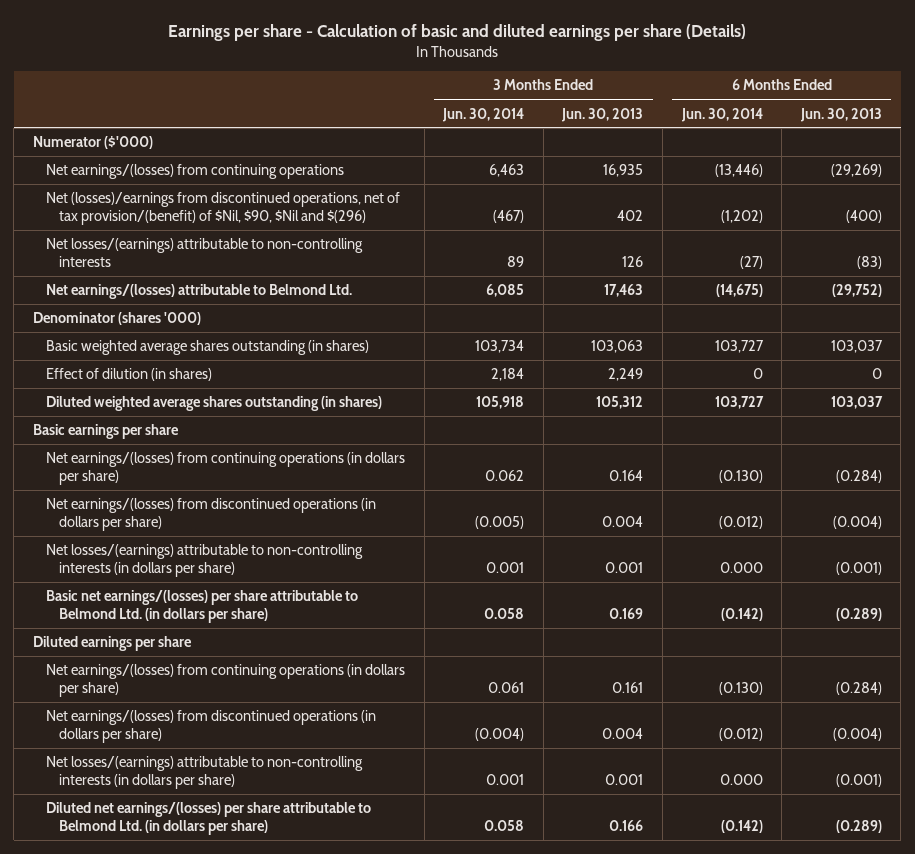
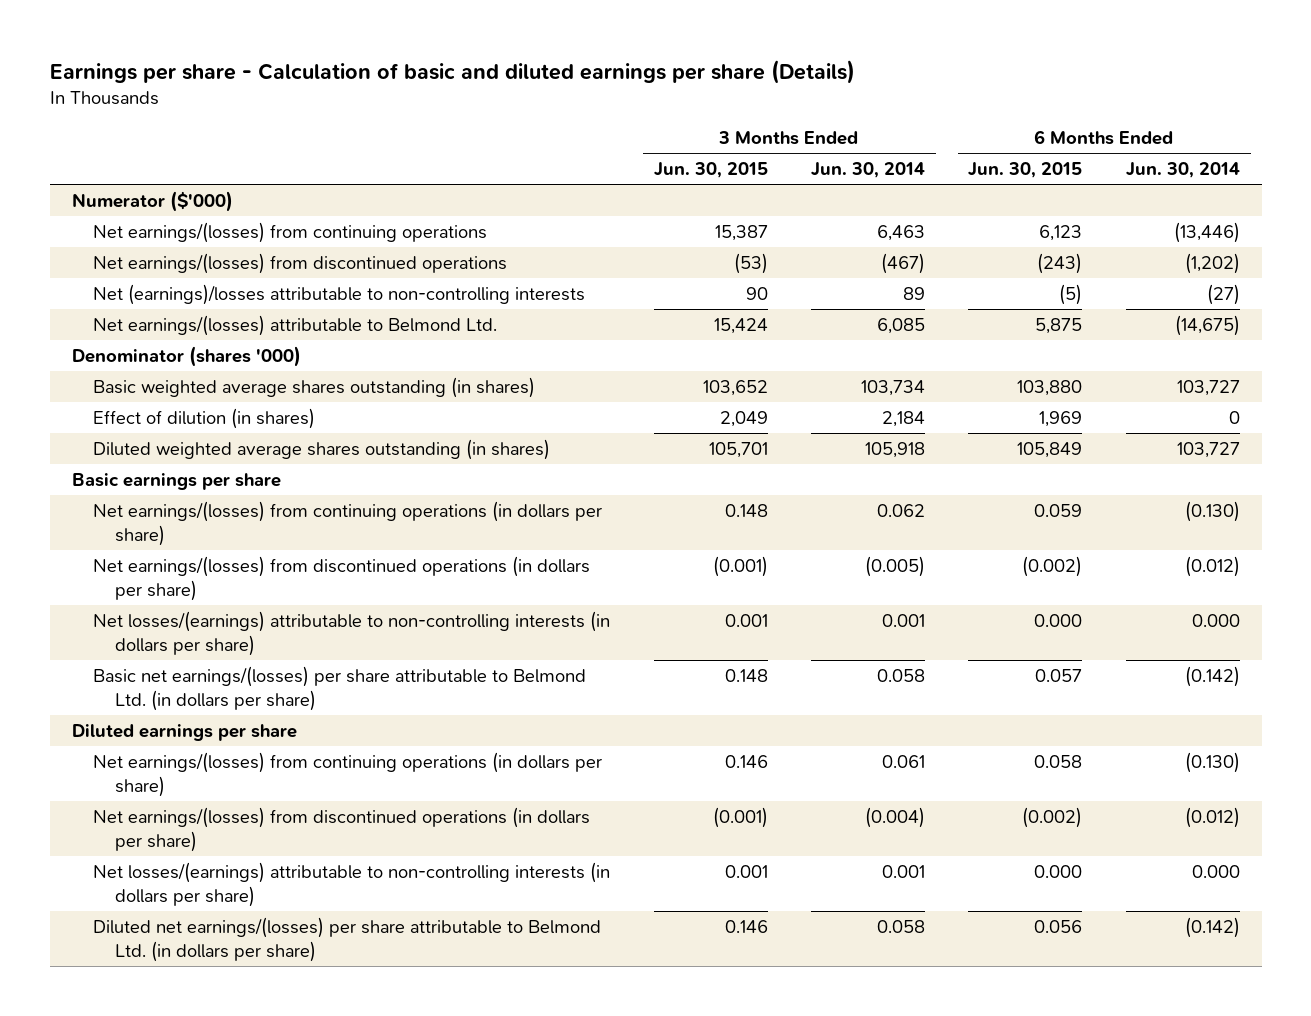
[561,107,644,122] Jun. 30, 2013 -> none
[799,107,882,122] Jun. 30, 2013 -> none
none -> [653,162,768,179] Jun. 30, 2015
none -> [968,162,1083,179] Jun. 30, 2015
[46,192,401,225] Net (losses)/earnings from discontinued operations, net of tax provision/(benefit) of $Nil, $90, $Nil and $(296) -> [93,252,508,274] Net earnings/(losses) from discontinued operations
[46,238,364,267] Net losses/(earnings) attributable to non-controlling interests -> [93,283,586,305] Net (earnings)/losses attributable to non-controlling interests

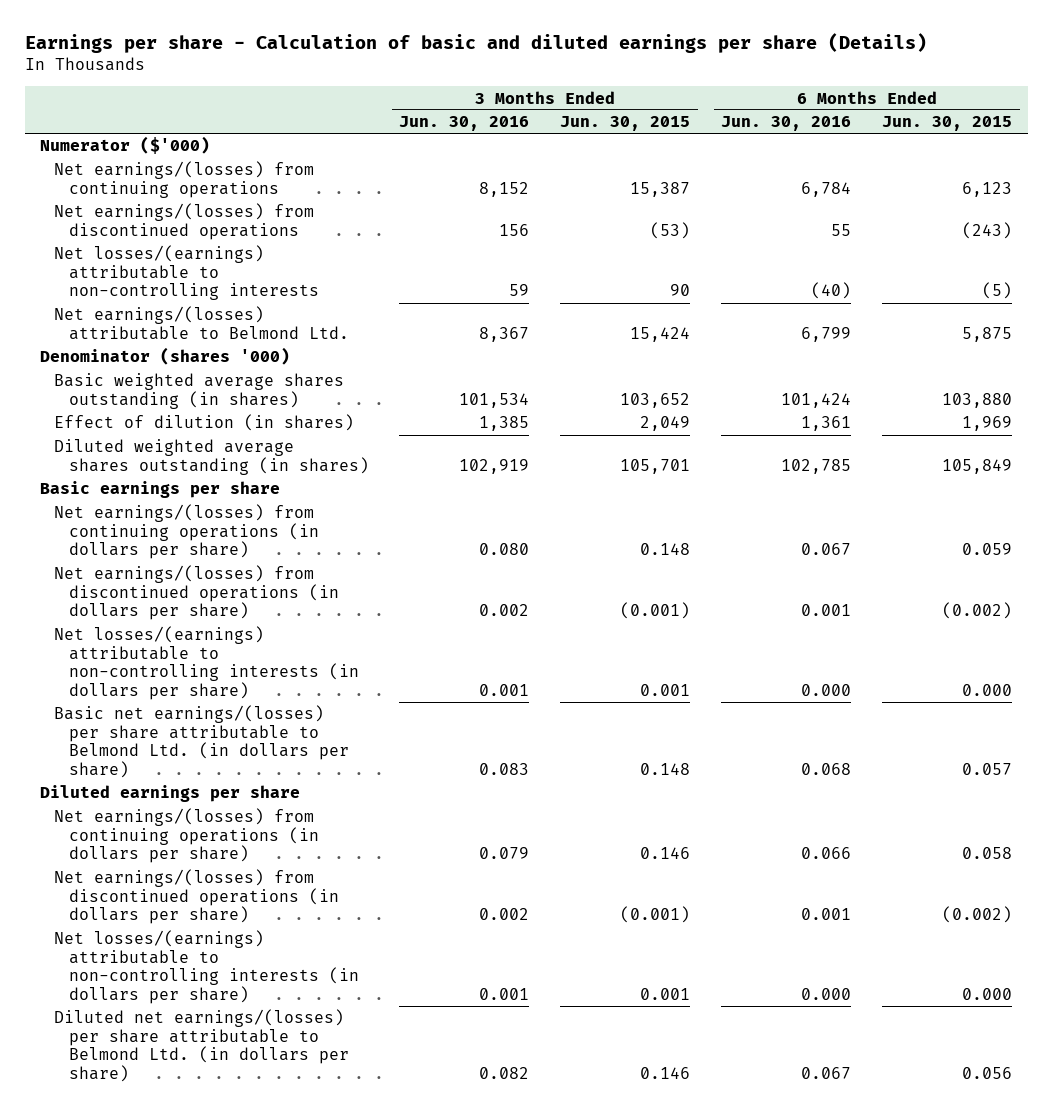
[810,162,925,179] Jun. 30, 2014 -> none
[1125,162,1240,179] Jun. 30, 2014 -> none
none -> [399,116,530,132] Jun. 30, 2016
none -> [721,116,852,132] Jun. 30, 2016
[93,283,586,305] Net (earnings)/losses attributable to non-controlling interests -> [54,245,319,301] Net losses/(earnings) attributable to non-controlling interests

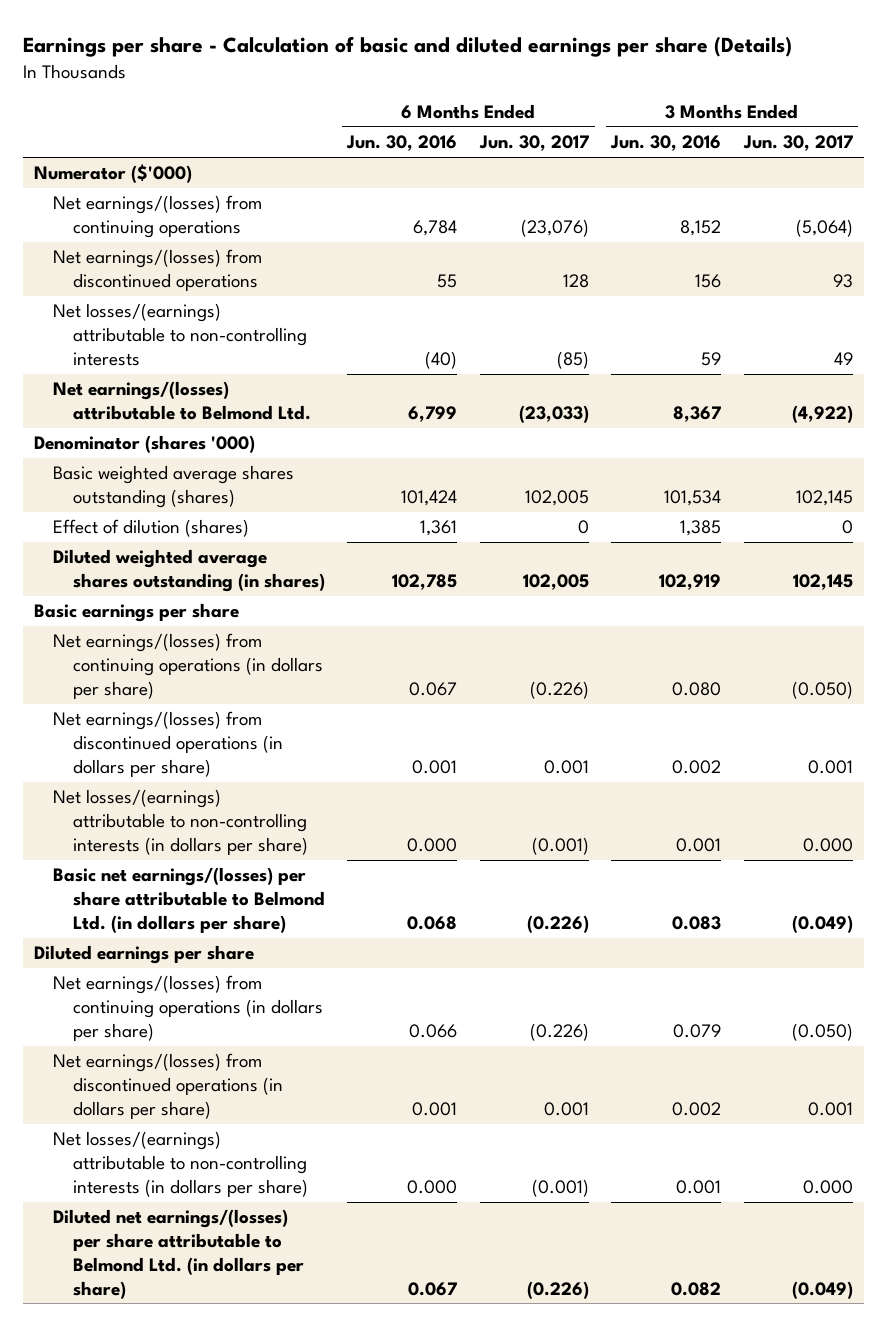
[560,116,691,132] Jun. 30, 2015 -> none
[882,116,1013,132] Jun. 30, 2015 -> none
none -> [478,135,589,152] Jun. 30, 2017
none -> [742,135,853,152] Jun. 30, 2017
[54,373,345,409] Basic weighted average shares outstanding (in shares) -> [53,465,295,509] Basic weighted average shares outstanding (shares)
[54,414,355,432] Effect of dilution (in shares) -> [53,519,250,538] Effect of dilution (shares)

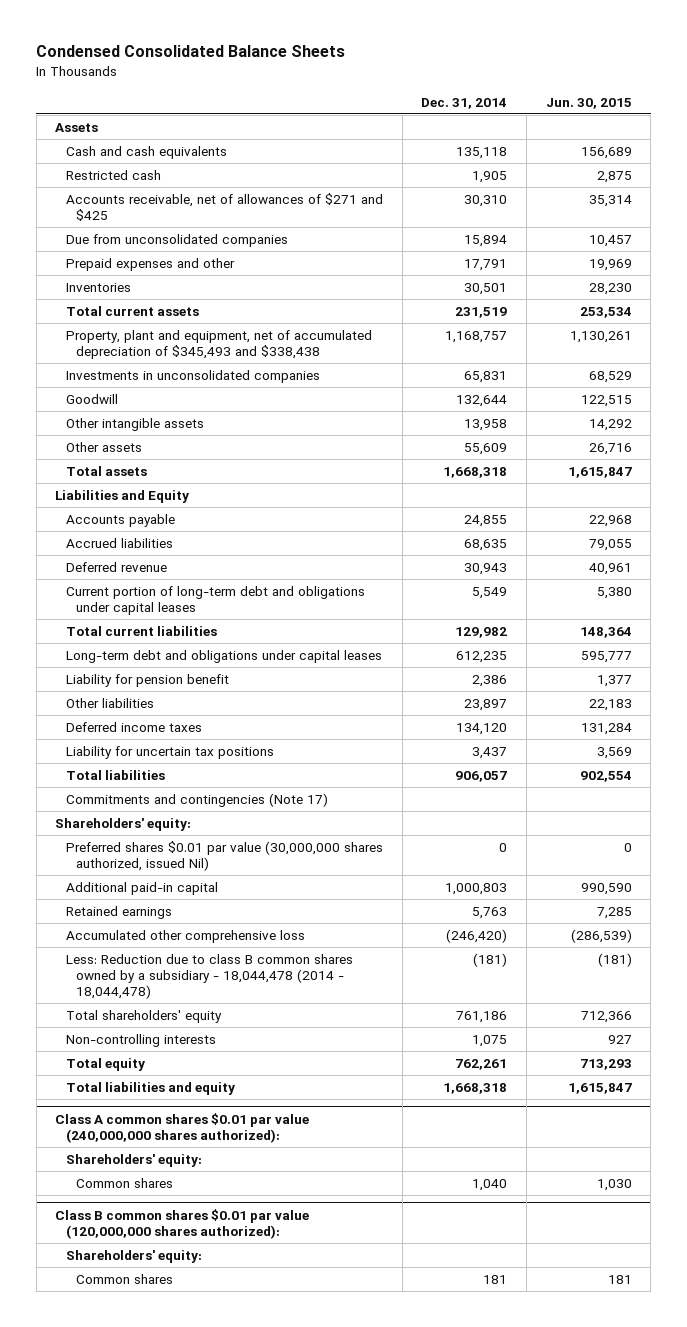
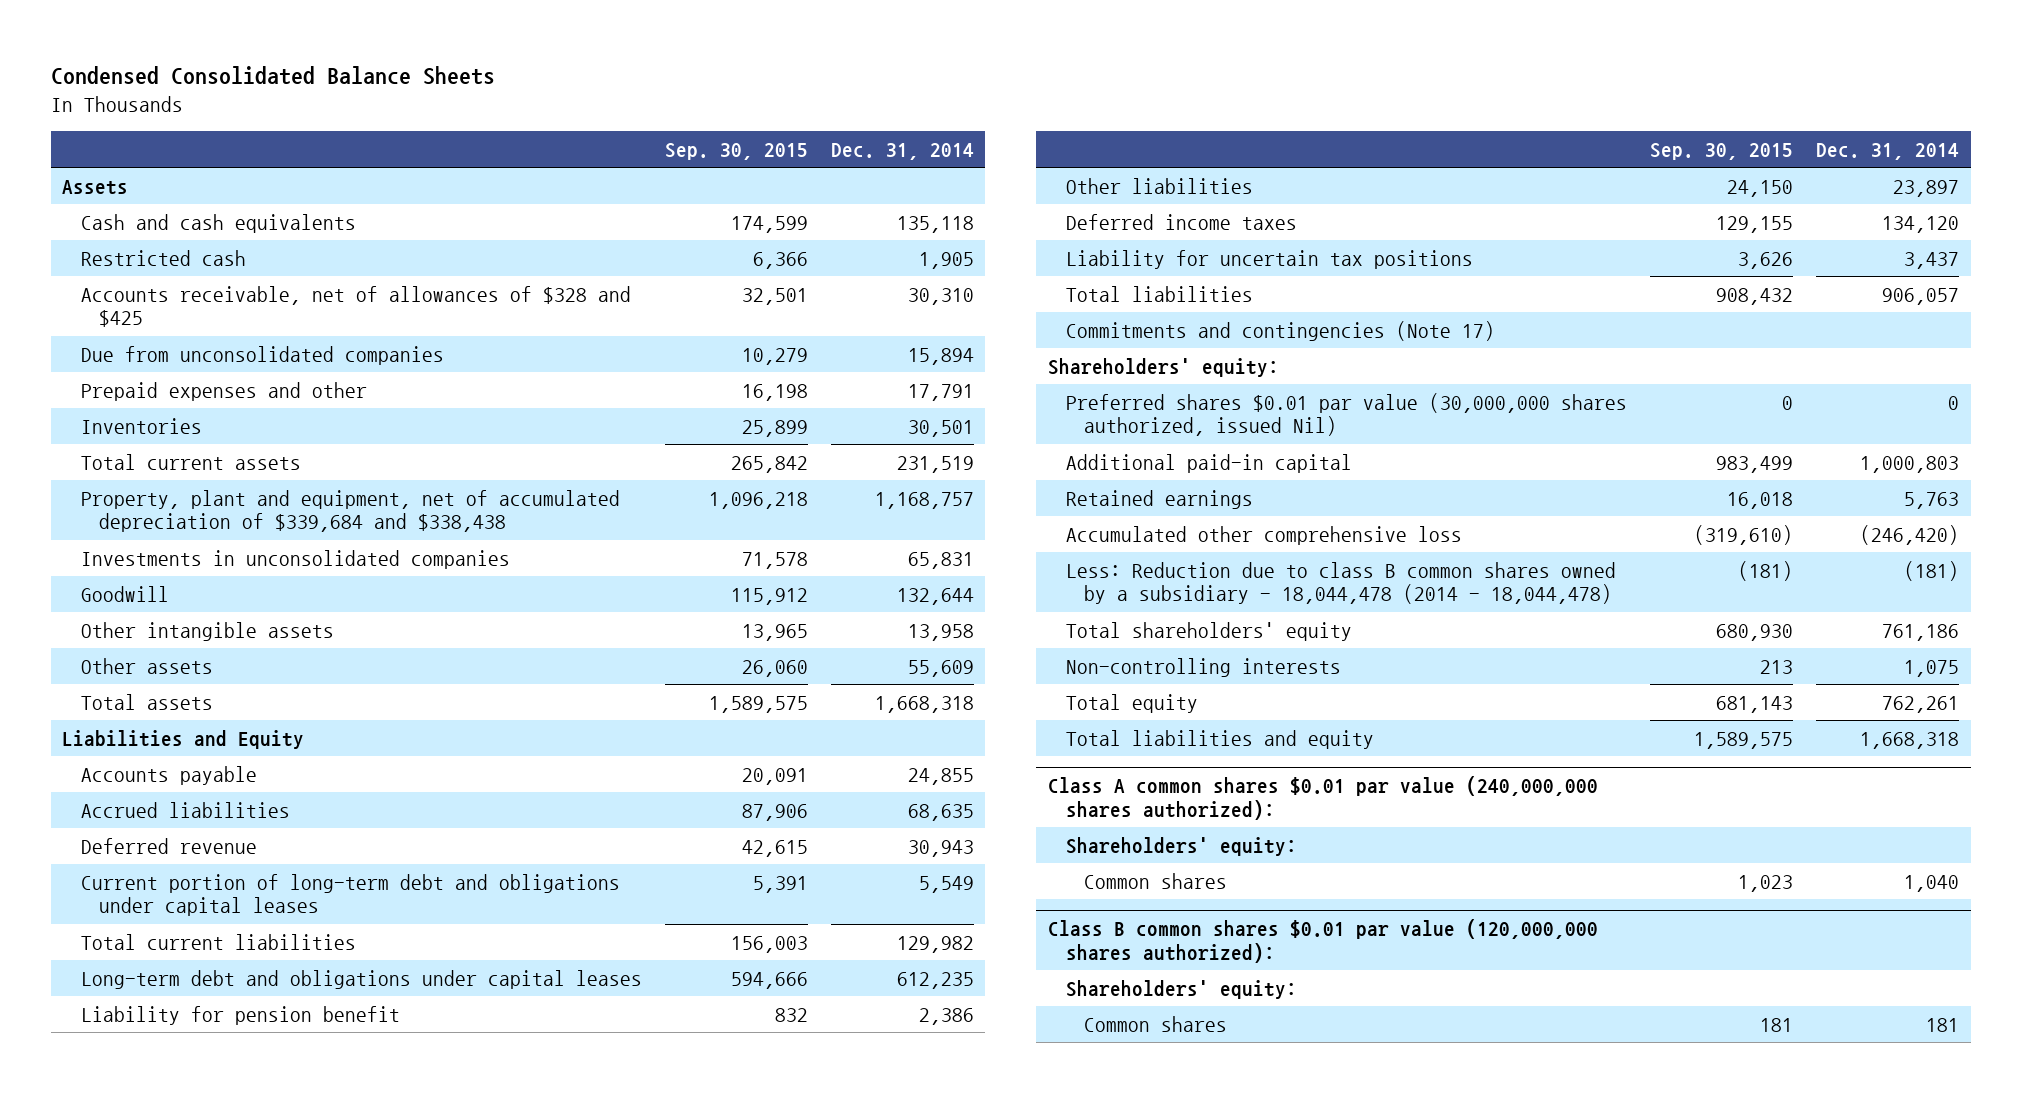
[545,97,632,109] Jun. 30, 2015 -> none
none -> [664,142,808,160] Sep. 30, 2015
[65,192,383,221] Accounts receivable, net of allowances of $271 and $425 -> [80,285,631,328] Accounts receivable, net of allowances of $328 and $425
[65,329,372,359] Property, plant and equipment, net of accumulated depreciation of $345,493 and $338,438 -> [80,489,620,533] Property, plant and equipment, net of accumulated depreciation of $339,684 and $338,438

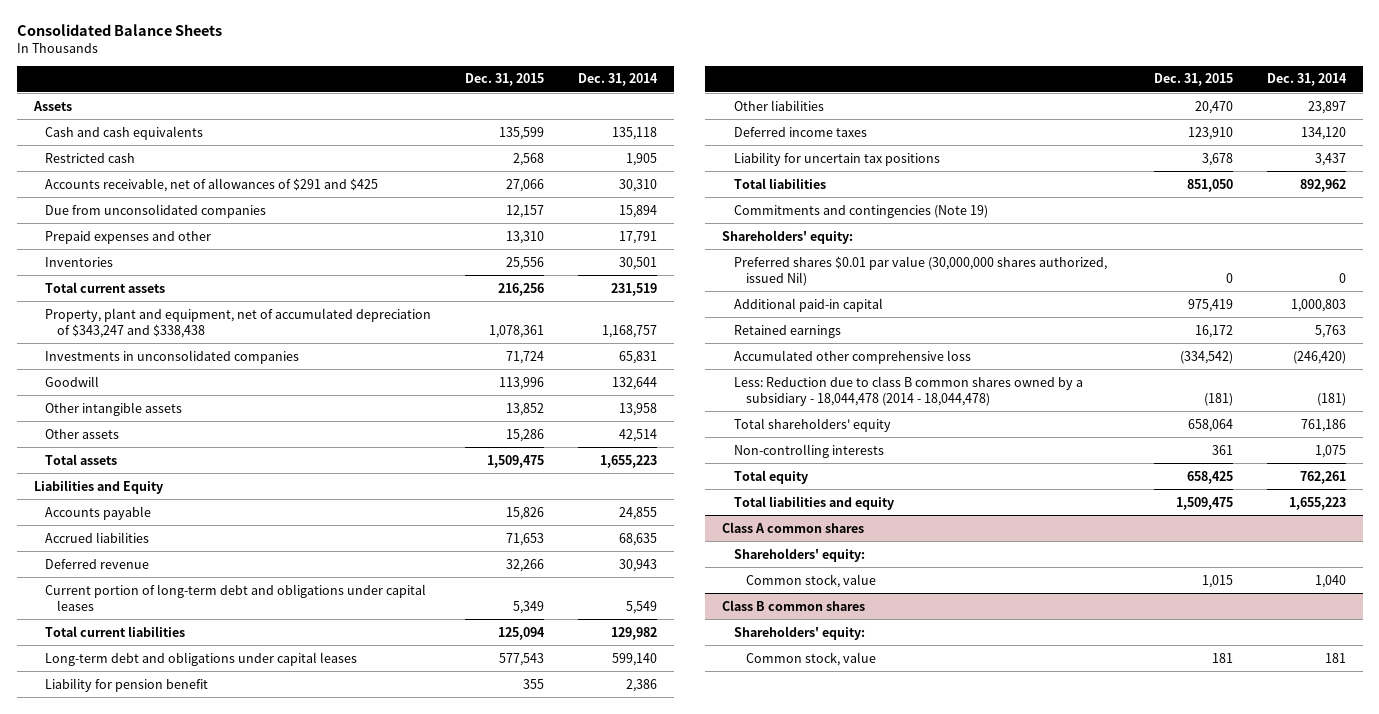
[50,65,495,85] Condensed Consolidated Balance Sheets -> [16,24,222,37] Consolidated Balance Sheets
[664,142,808,160] Sep. 30, 2015 -> none
none -> [465,73,545,87] Dec. 31, 2015
[80,285,631,328] Accounts receivable, net of allowances of $328 and $425 -> [45,177,379,192] Accounts receivable, net of allowances of $291 and $425
[80,489,620,533] Property, plant and equipment, net of accumulated depreciation of $339,684 and $338,438 -> [45,307,432,338] Property, plant and equipment, net of accumulated depreciation of $343,247 and $338,438
[907,659,974,677] 55,609 -> [619,428,658,442] 42,514
[874,695,974,713] 1,668,318 -> [600,454,658,468] 1,655,223
[896,971,974,989] 612,235 -> [612,652,658,666] 599,140
[1882,287,1960,305] 906,057 -> [1299,178,1346,192] 892,962
[1066,320,1496,341] Commitments and contingencies (Note 17) -> [733,204,988,218] Commitments and contingencies (Note 19)
[1860,731,1960,749] 1,668,318 -> [1288,496,1346,510] 1,655,223
[1047,776,1598,821] Class A common shares $0.01 par value (240,000,000 shares authorized): -> [722,521,865,533] Class A common shares
[1084,872,1228,889] Common shares -> [745,573,876,588] Common stock, value
[1047,919,1598,964] Class B common shares $0.01 par value (120,000,000 shares authorized): -> [722,599,866,611] Class B common shares
[1084,1015,1228,1032] Common shares -> [745,651,876,666] Common stock, value

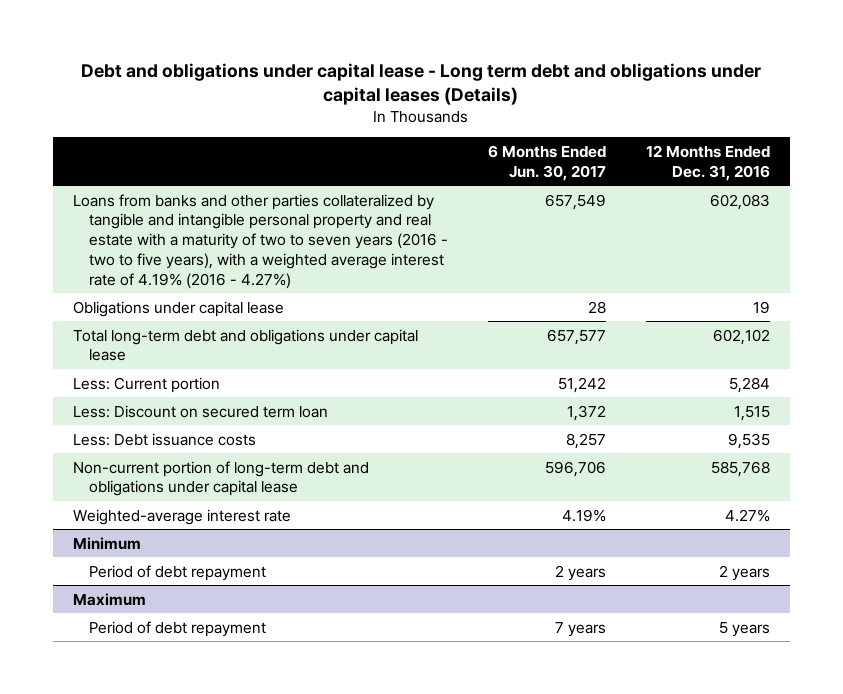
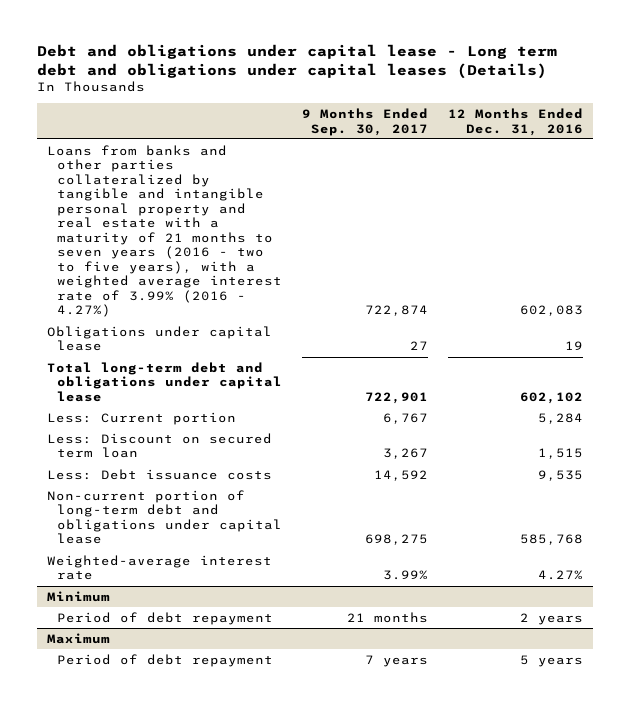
[488,144,607,181] 6 Months Ended Jun. 30, 2017 -> none
none -> [301,108,428,136] 9 Months Ended Sep. 30, 2017
[72,193,449,289] Loans from banks and other parties collateralized by tangible and intangible personal property and real estate with a maturity of two to seven years (2016 - two to five years), with a weighted average interest rate of 4.19% (2016 - 4.27%) -> [47,144,282,318] Loans from banks and other parties collateralized by tangible and intangible personal property and real estate with a maturity of 21 months to seven years (2016 - two to five years), with a weighted average interest rate of 3.99% (2016 - 4.27%)

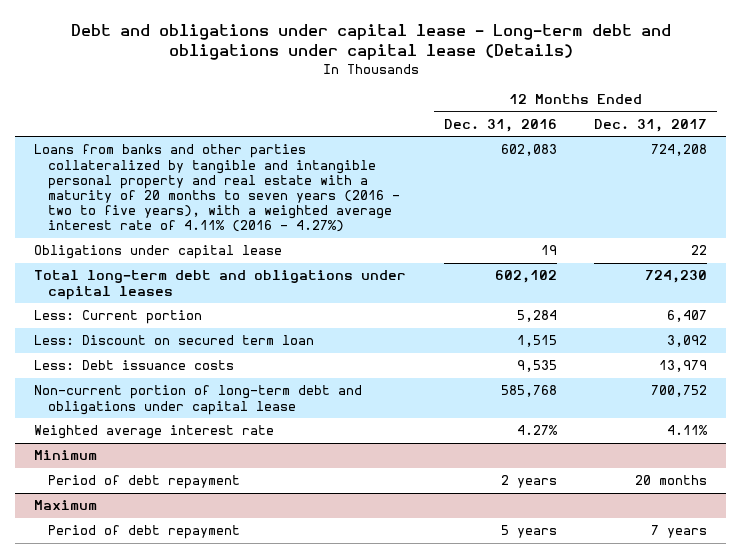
[37,43,558,79] Debt and obligations under capital lease - Long term debt and obligations under capital leases (Details) -> [70,23,671,60] Debt and obligations under capital lease - Long-term debt and obligations under capital lease (Details)
[301,108,428,136] 9 Months Ended Sep. 30, 2017 -> none
none -> [594,118,708,132] Dec. 31, 2017
[47,144,282,318] Loans from banks and other parties collateralized by tangible and intangible personal property and real estate with a maturity of 21 months to seven years (2016 - two to five years), with a weighted average interest rate of 3.99% (2016 - 4.27%) -> [34,144,401,233] Loans from banks and other parties collateralized by tangible and intangible personal property and real estate with a maturity of 20 months to seven years (2016 - two to five years), with a weighted average interest rate of 4.11% (2016 - 4.27%)
[47,361,282,402] Total long-term debt and obligations under capital lease -> [34,270,407,300] Total long-term debt and obligations under capital leases
[47,554,273,581] Weighted-average interest rate -> [34,425,275,440] Weighted average interest rate

